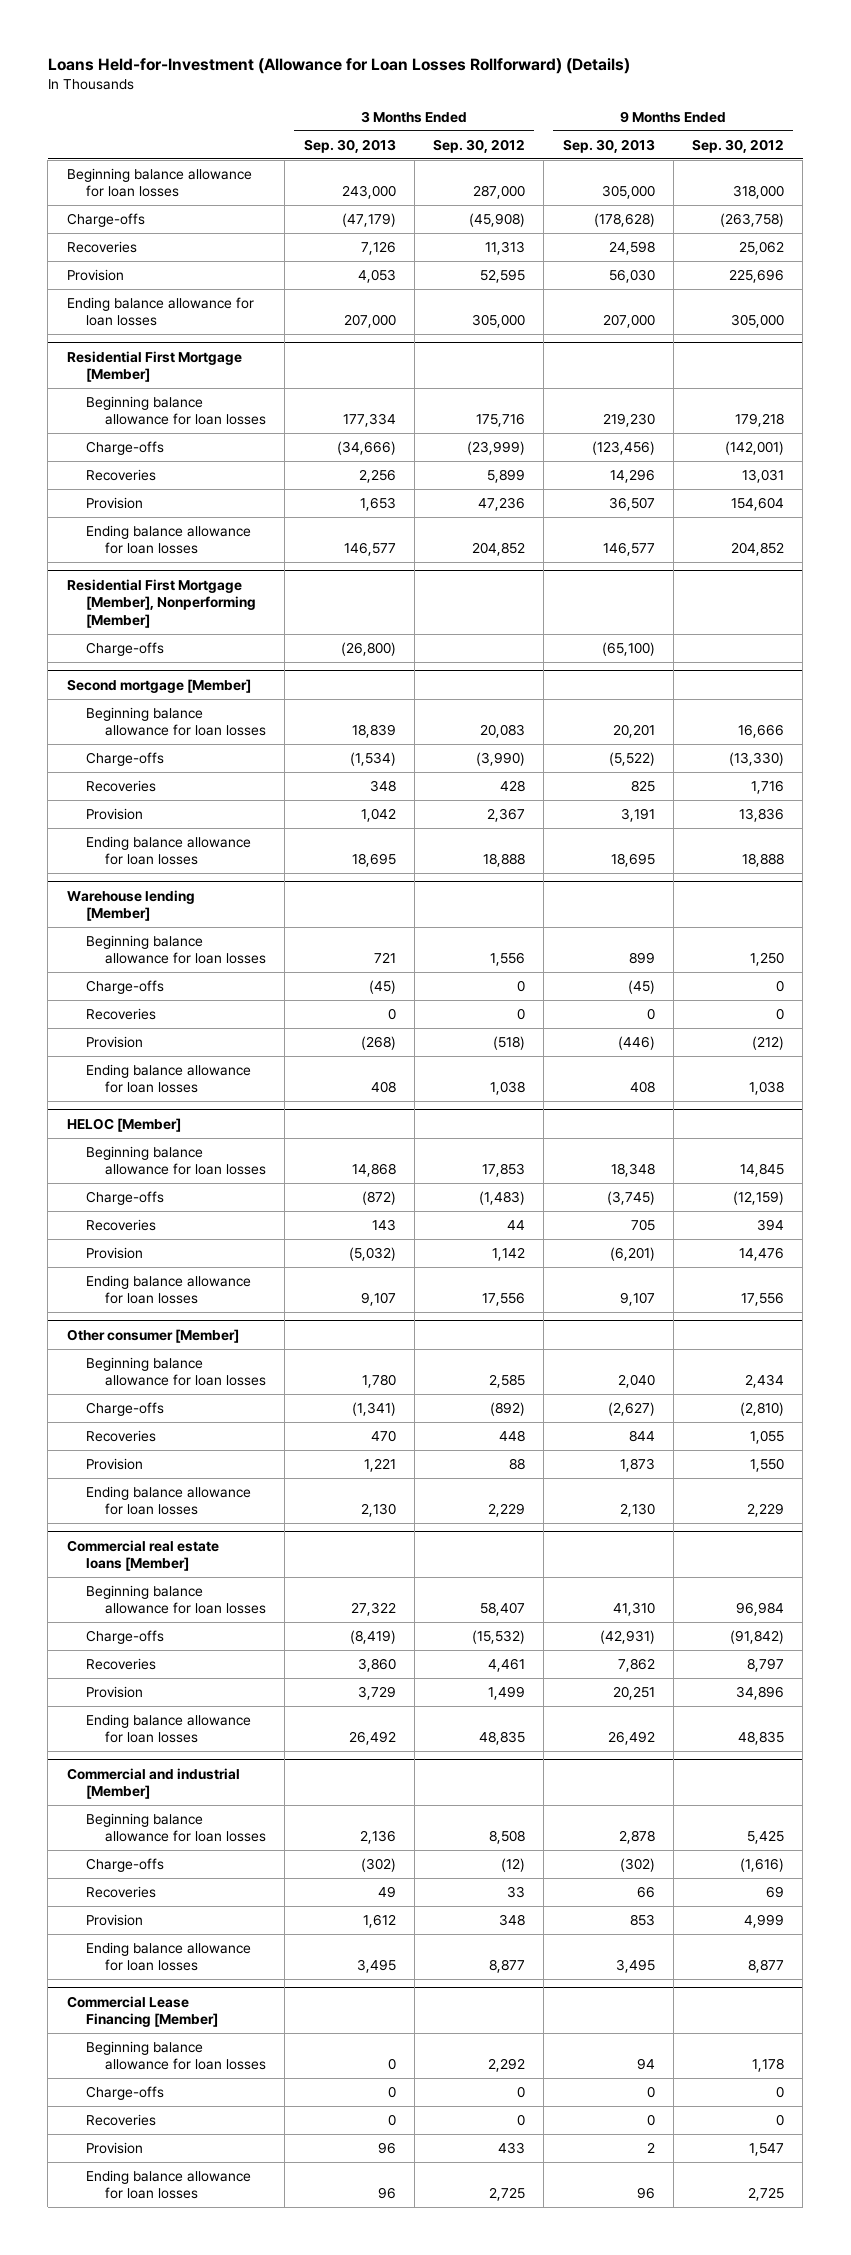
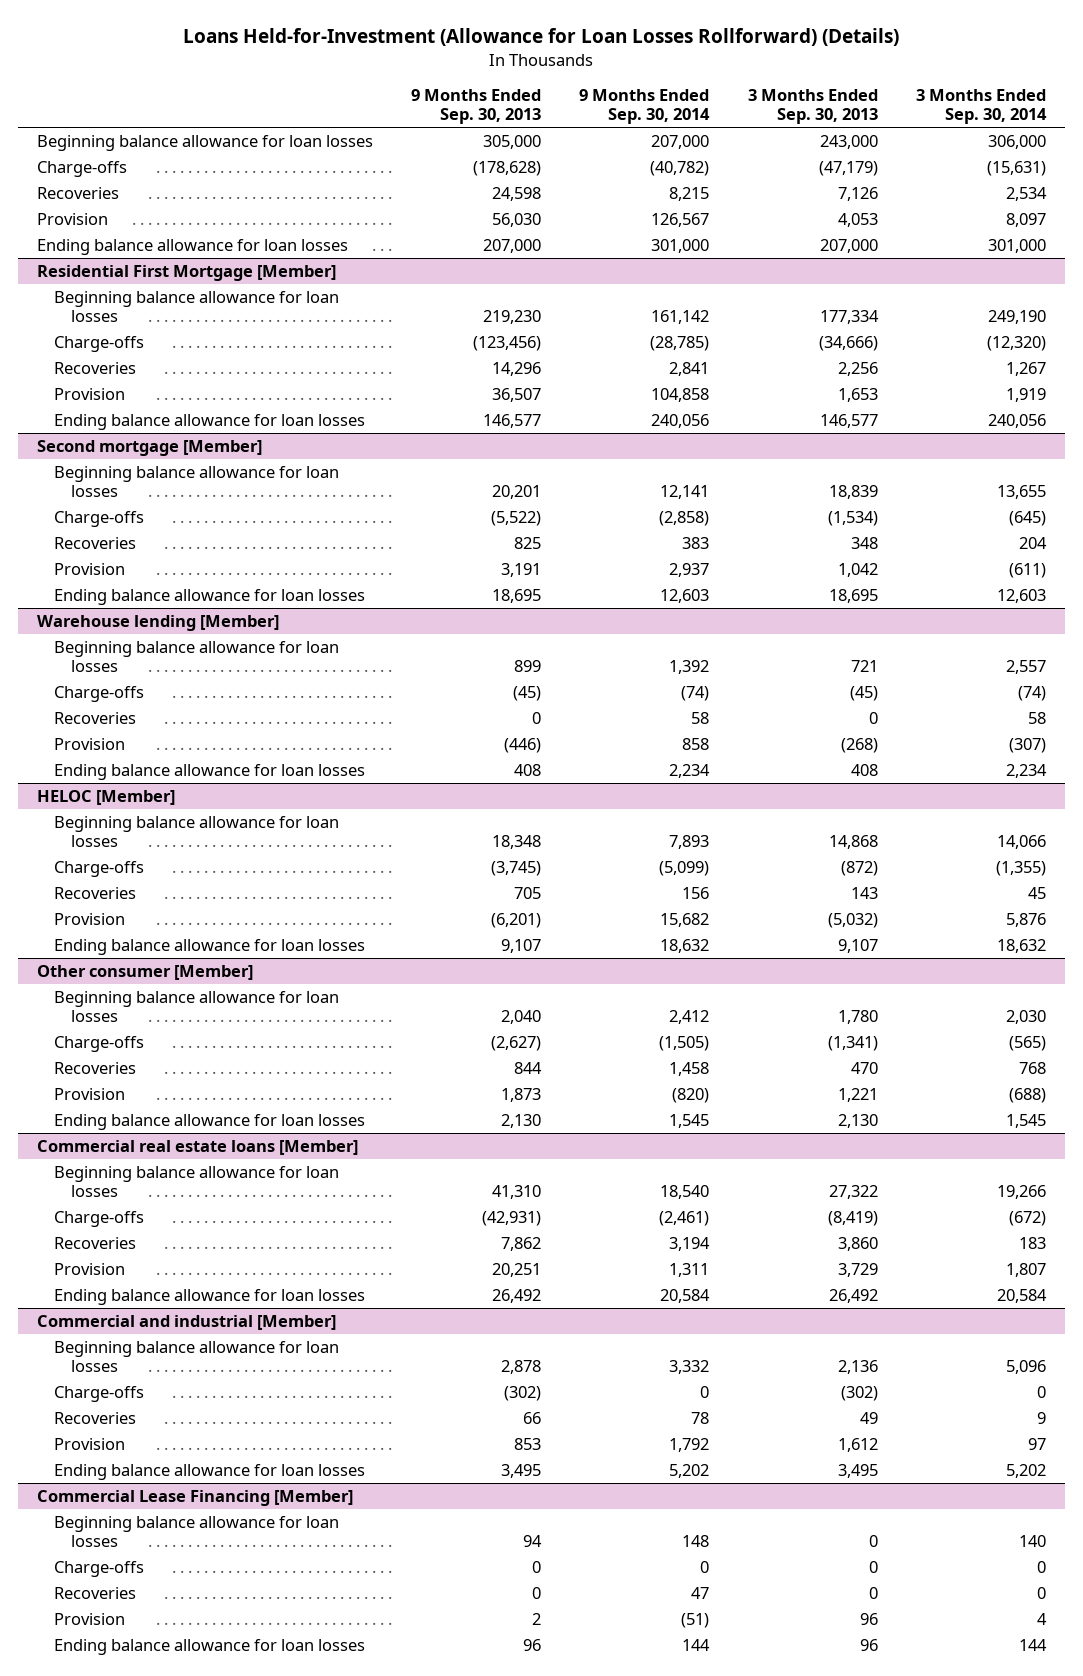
[433,138,526,153] Sep. 30, 2012 -> none
[692,138,785,153] Sep. 30, 2012 -> none
none -> [579,88,711,125] 9 Months Ended Sep. 30, 2014
none -> [915,88,1047,125] 3 Months Ended Sep. 30, 2014
[66,578,256,628] Residential First Mortgage [Member], Nonperforming [Member] -> none
[85,641,164,656] Charge-offs -> none

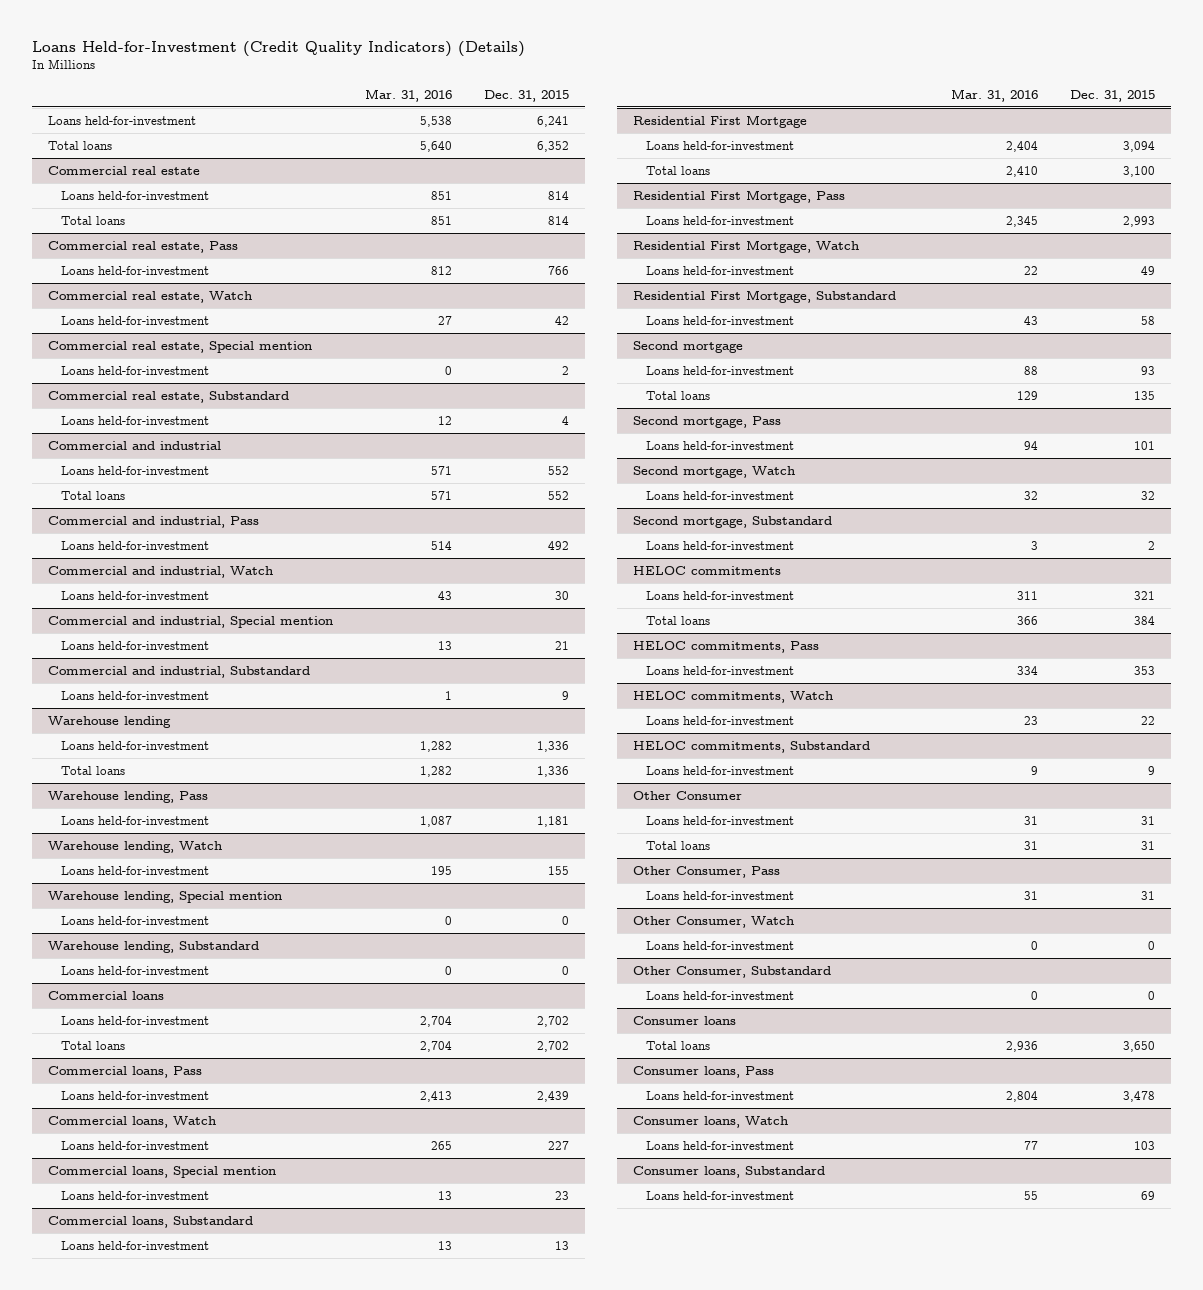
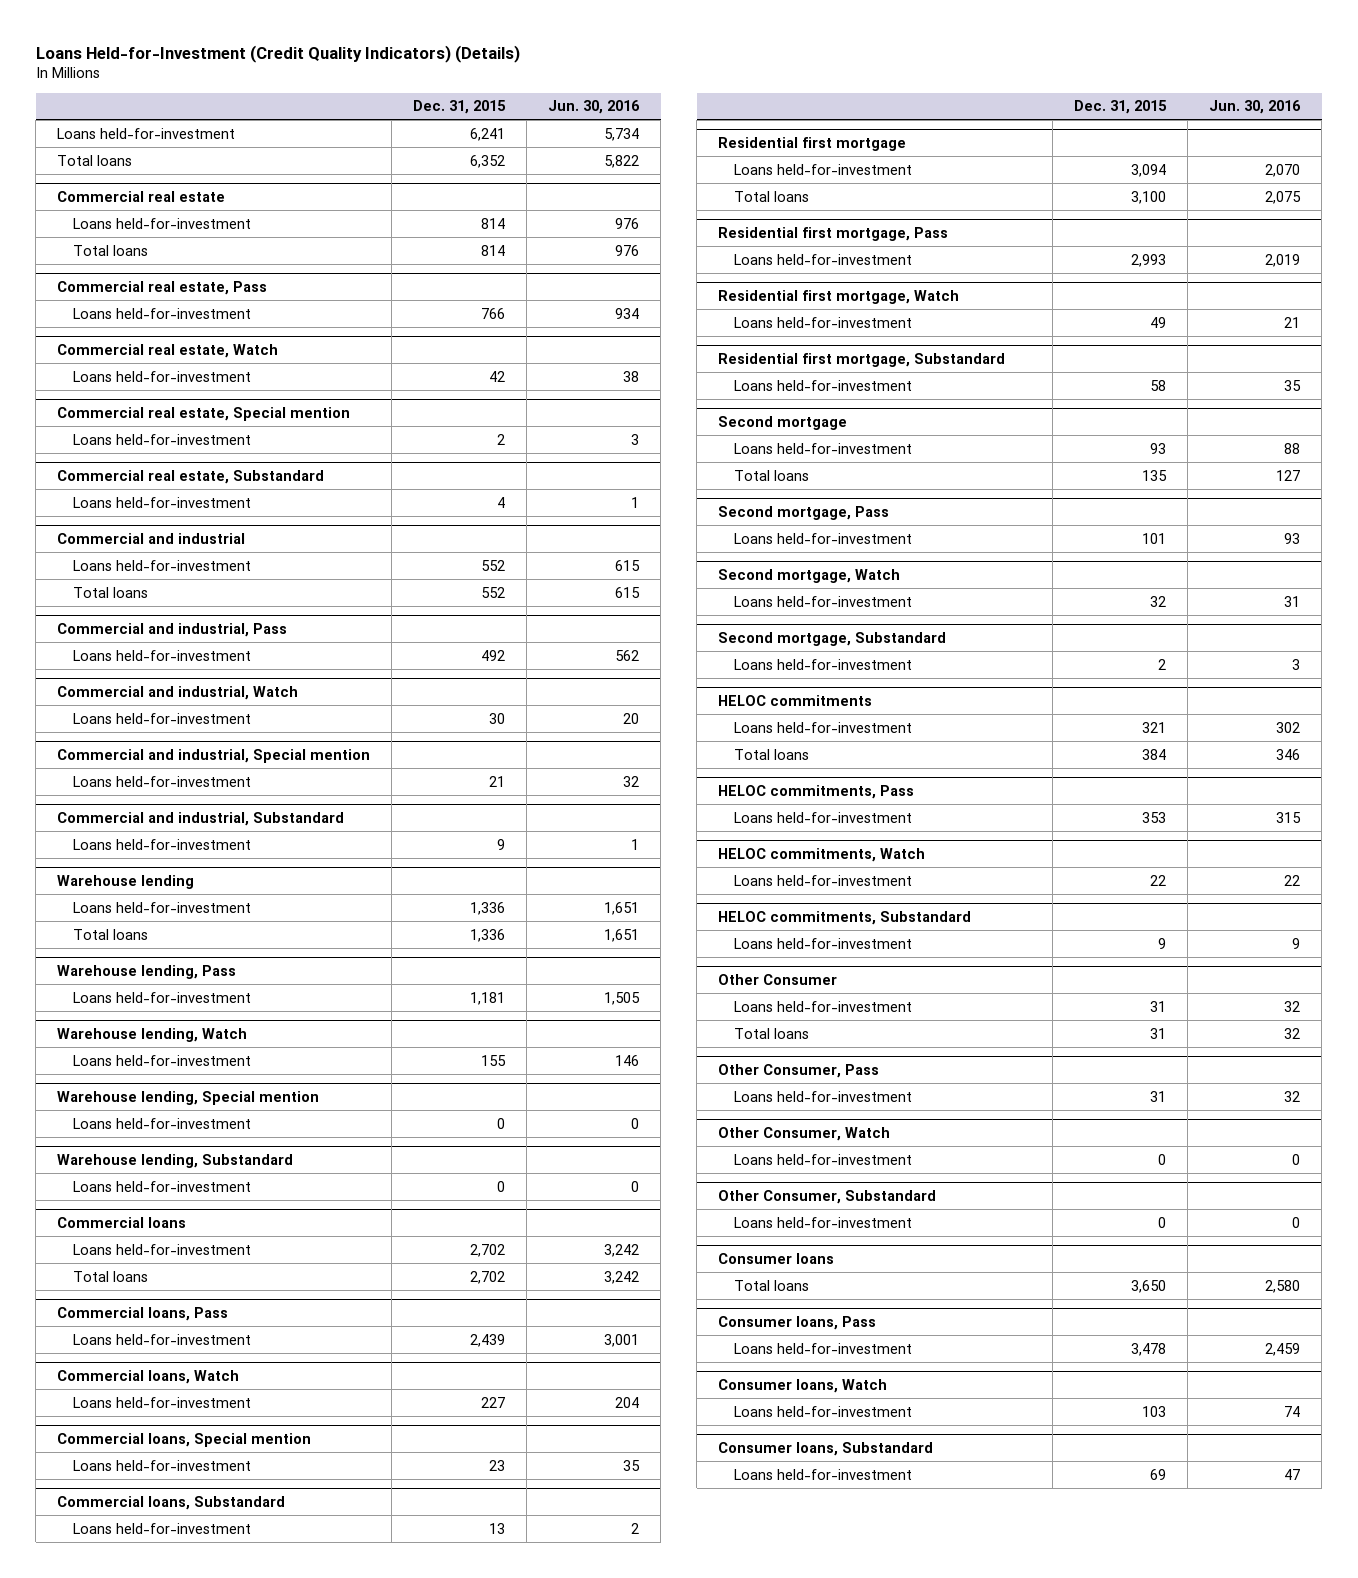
[364,88,452,102] Mar. 31, 2016 -> none
none -> [548,100,641,115] Jun. 30, 2016
[633,114,808,128] Residential First Mortgage -> [718,136,907,151] Residential first mortgage
[633,189,846,203] Residential First Mortgage, Pass -> [718,226,949,241] Residential first mortgage, Pass
[633,239,860,253] Residential First Mortgage, Watch -> [718,289,960,304] Residential first mortgage, Watch
[633,289,897,303] Residential First Mortgage, Substandard -> [718,352,1006,367] Residential first mortgage, Substandard

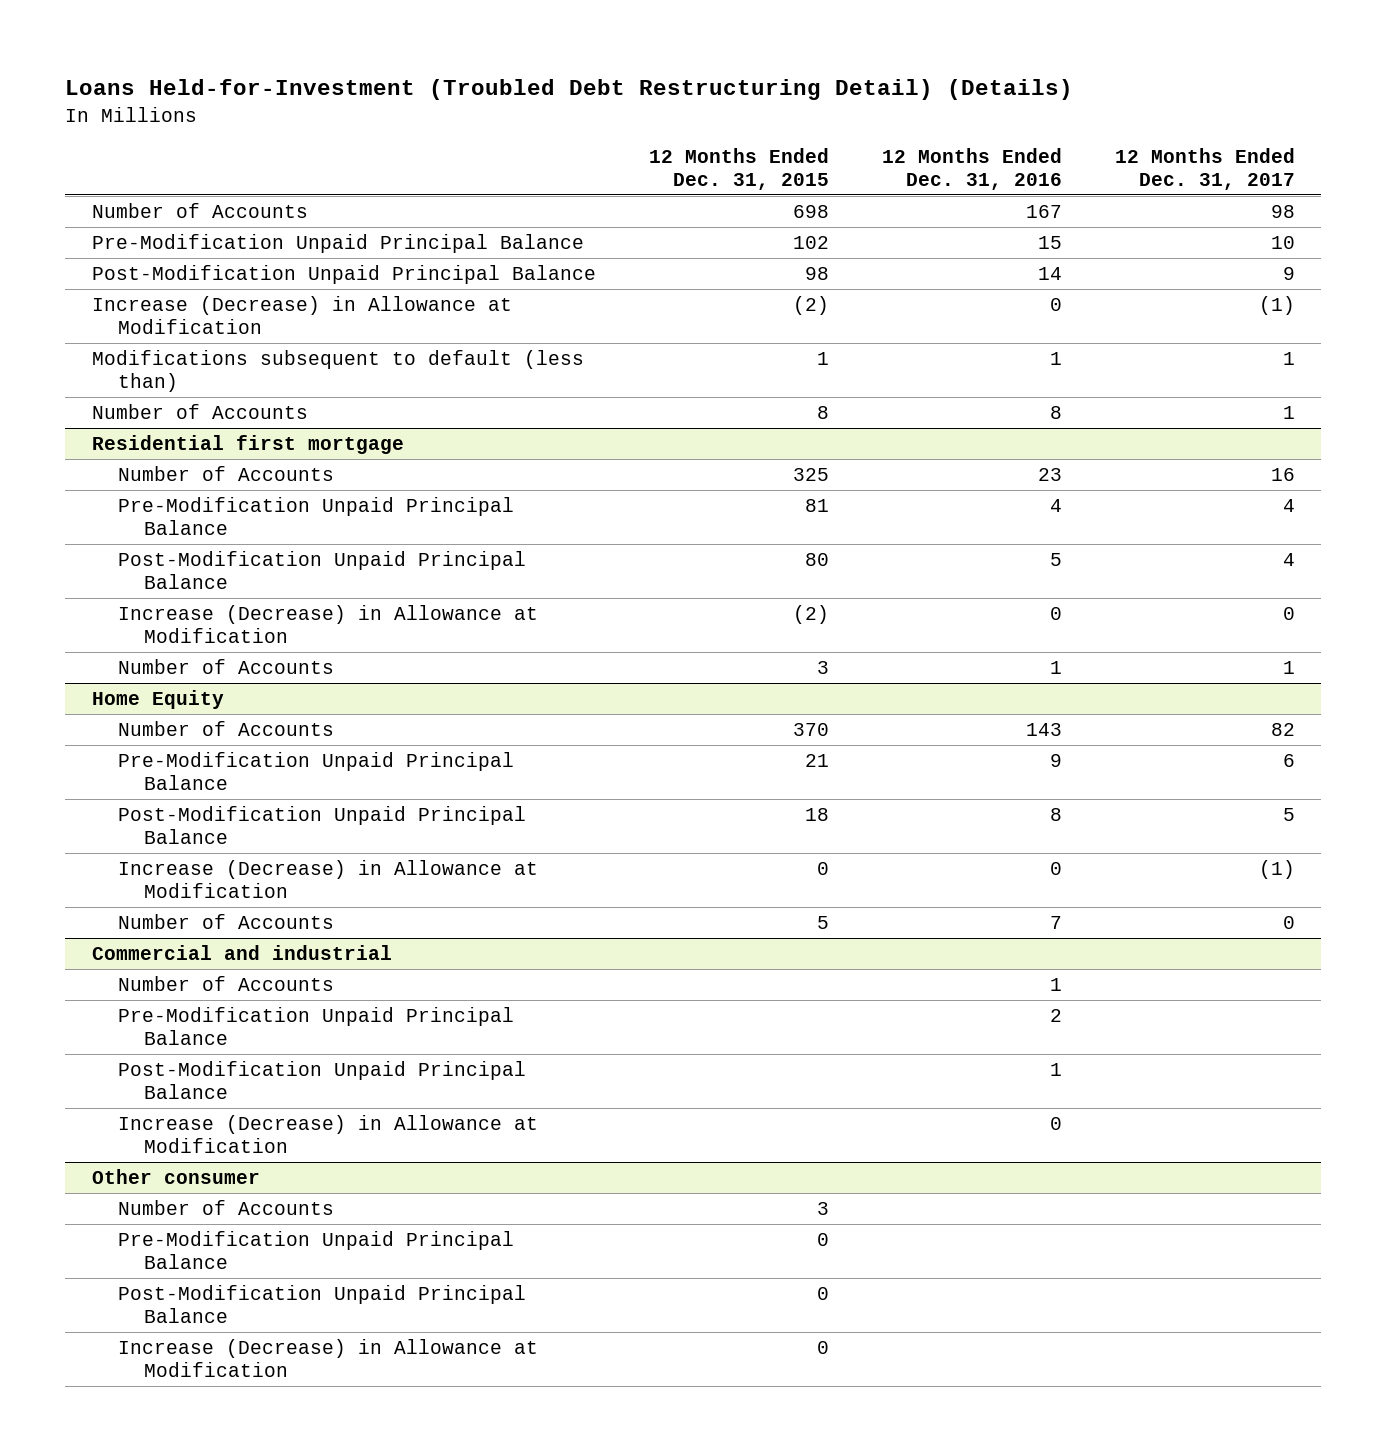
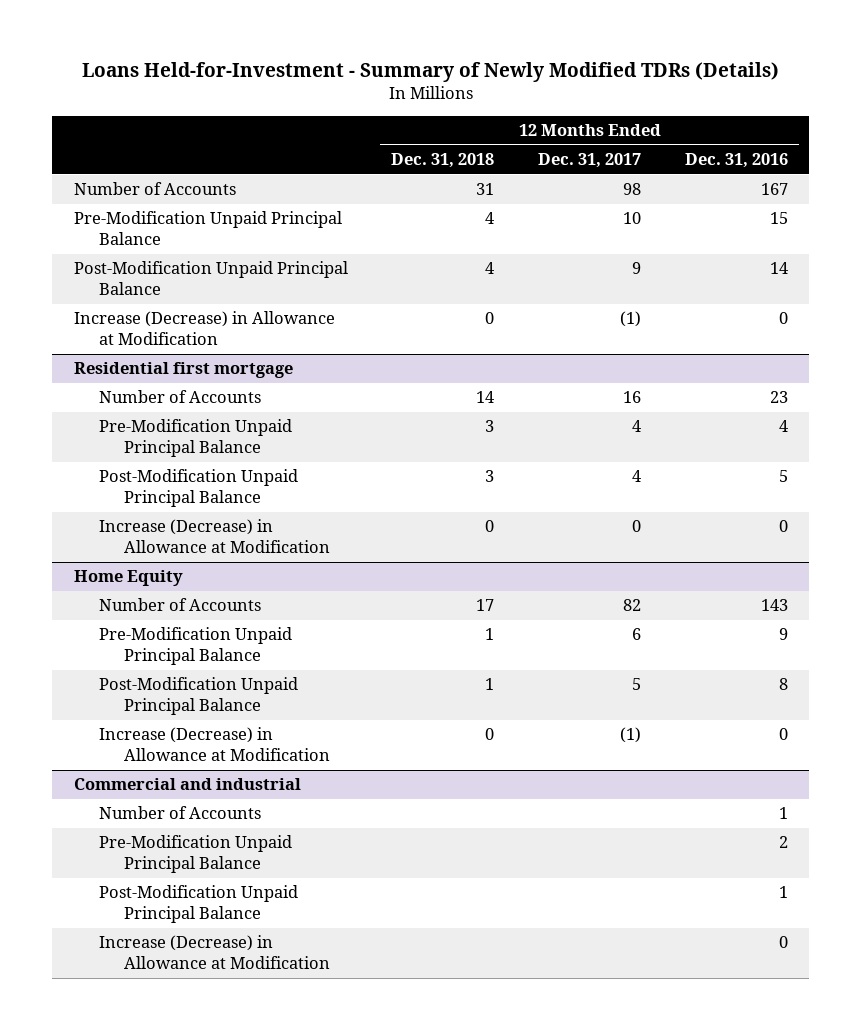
[65,79,1074,101] Loans Held-for-Investment (Troubled Debt Restructuring Detail) (Details) -> [81,62,779,83] Loans Held-for-Investment - Summary of Newly Modified TDRs (Details)
[648,147,829,190] 12 Months Ended Dec. 31, 2015 -> none
none -> [391,153,495,169] Dec. 31, 2018
[91,349,584,392] Modifications subsequent to default (less than) -> none
[91,403,308,419] Number of Accounts -> none
[117,658,334,674] Number of Accounts -> none
[117,913,334,929] Number of Accounts -> none
[91,1168,260,1184] Other consumer -> none
[117,1199,334,1215] Number of Accounts -> none
[117,1230,514,1269] Pre-Modification Unpaid Principal Balance -> none
[117,1284,526,1323] Post-Modification Unpaid Principal Balance -> none
[117,1338,538,1377] Increase (Decrease) in Allowance at Modification -> none

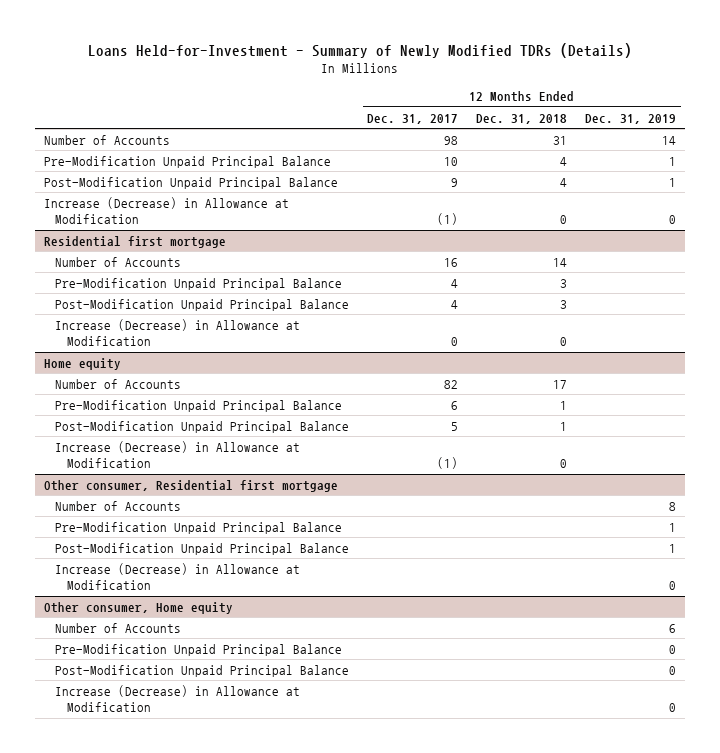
[684,153,788,169] Dec. 31, 2016 -> none
none -> [585,113,677,124] Dec. 31, 2019
[73,570,183,587] Home Equity -> [43,357,121,370] Home equity
[73,778,301,791] Commercial and industrial -> none
none -> [43,479,338,492] Other consumer, Residential first mortgage
none -> [43,601,233,614] Other consumer, Home equity
none -> [55,622,182,633] Number of Accounts
none -> [55,643,343,656] Pre-Modification Unpaid Principal Balance
none -> [55,664,350,677] Post-Modification Unpaid Principal Balance
none -> [55,684,301,713] Increase (Decrease) in Allowance at Modification

